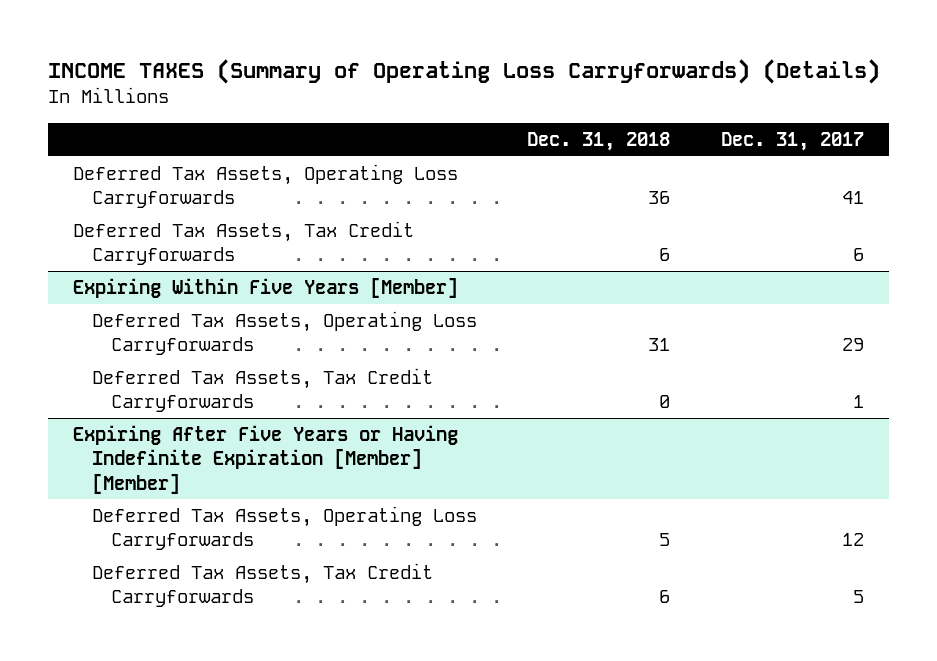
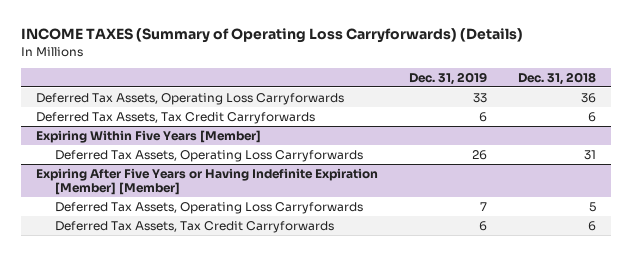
[720,131,864,151] Dec. 31, 2017 -> none
none -> [408,71,487,85] Dec. 31, 2019
[91,368,433,413] Deferred Tax Assets, Tax Credit Carryforwards -> none

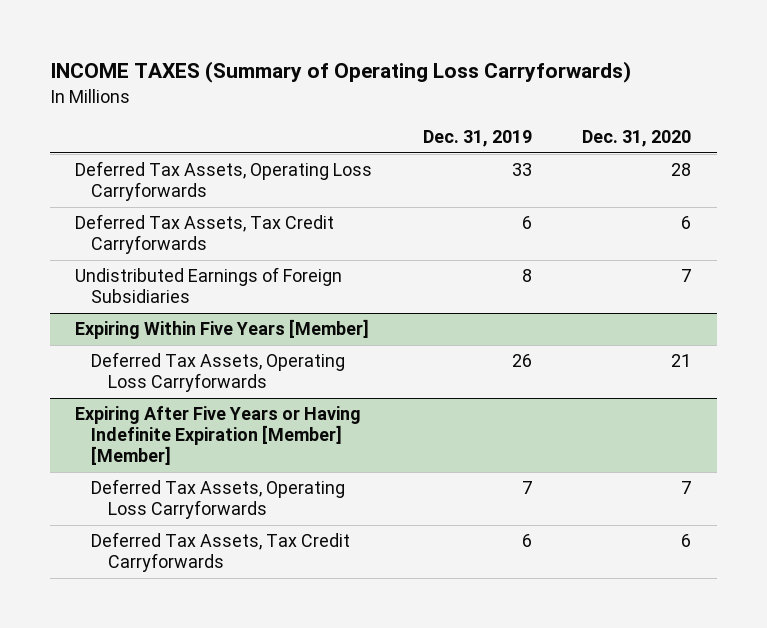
[20,28,523,44] INCOME TAXES (Summary of Operating Loss Carryforwards) (Details) -> [49,61,631,84] INCOME TAXES (Summary of Operating Loss Carryforwards)
[517,71,596,85] Dec. 31, 2018 -> none
none -> [582,130,692,148] Dec. 31, 2020
none -> [75,267,343,304] Undistributed Earnings of Foreign Subsidiaries

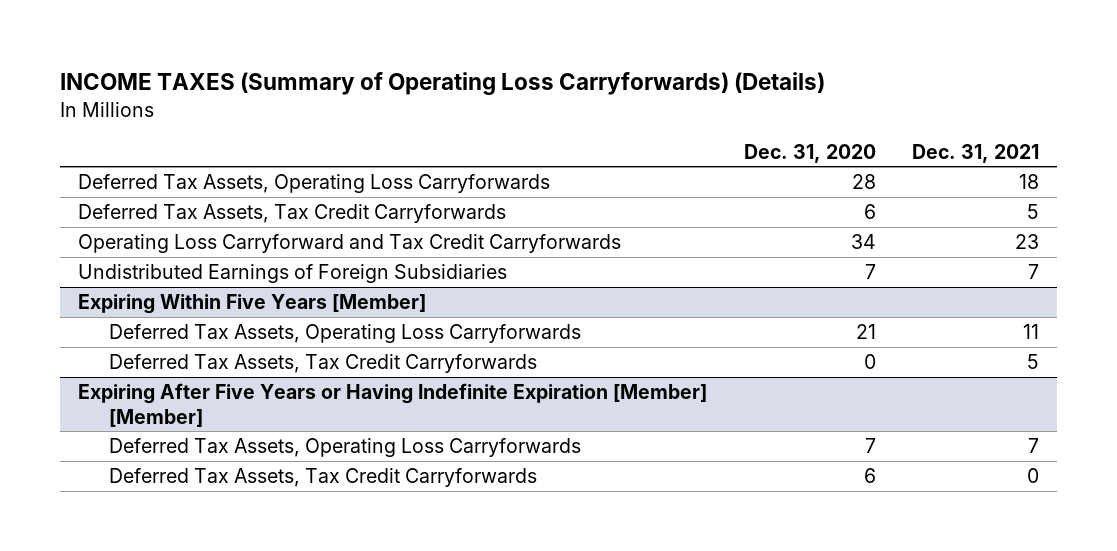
[49,61,631,84] INCOME TAXES (Summary of Operating Loss Carryforwards) -> [60,72,826,96] INCOME TAXES (Summary of Operating Loss Carryforwards) (Details)
[422,130,532,148] Dec. 31, 2019 -> none
none -> [912,143,1040,163] Dec. 31, 2021
none -> [78,234,622,254] Operating Loss Carryforward and Tax Credit Carryforwards
none -> [108,354,537,374] Deferred Tax Assets, Tax Credit Carryforwards

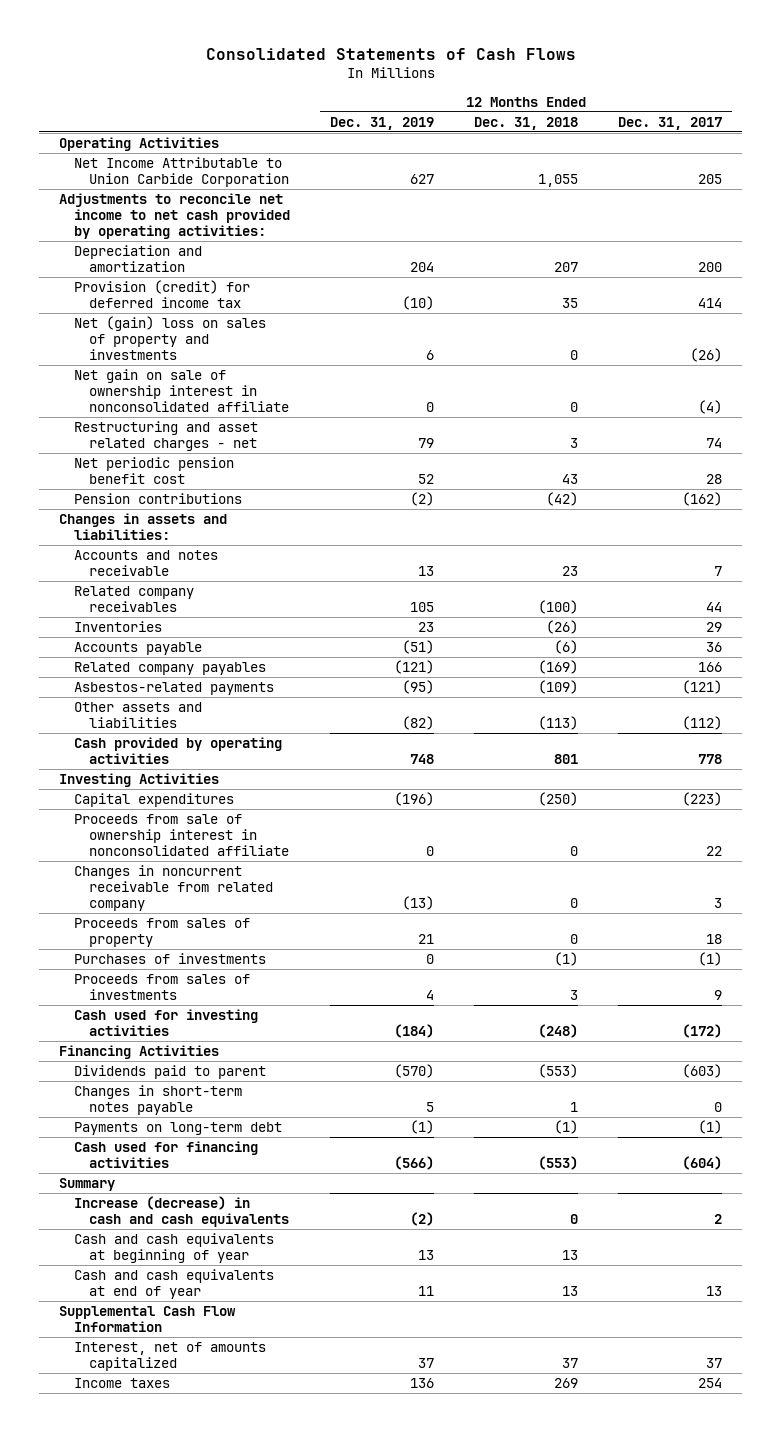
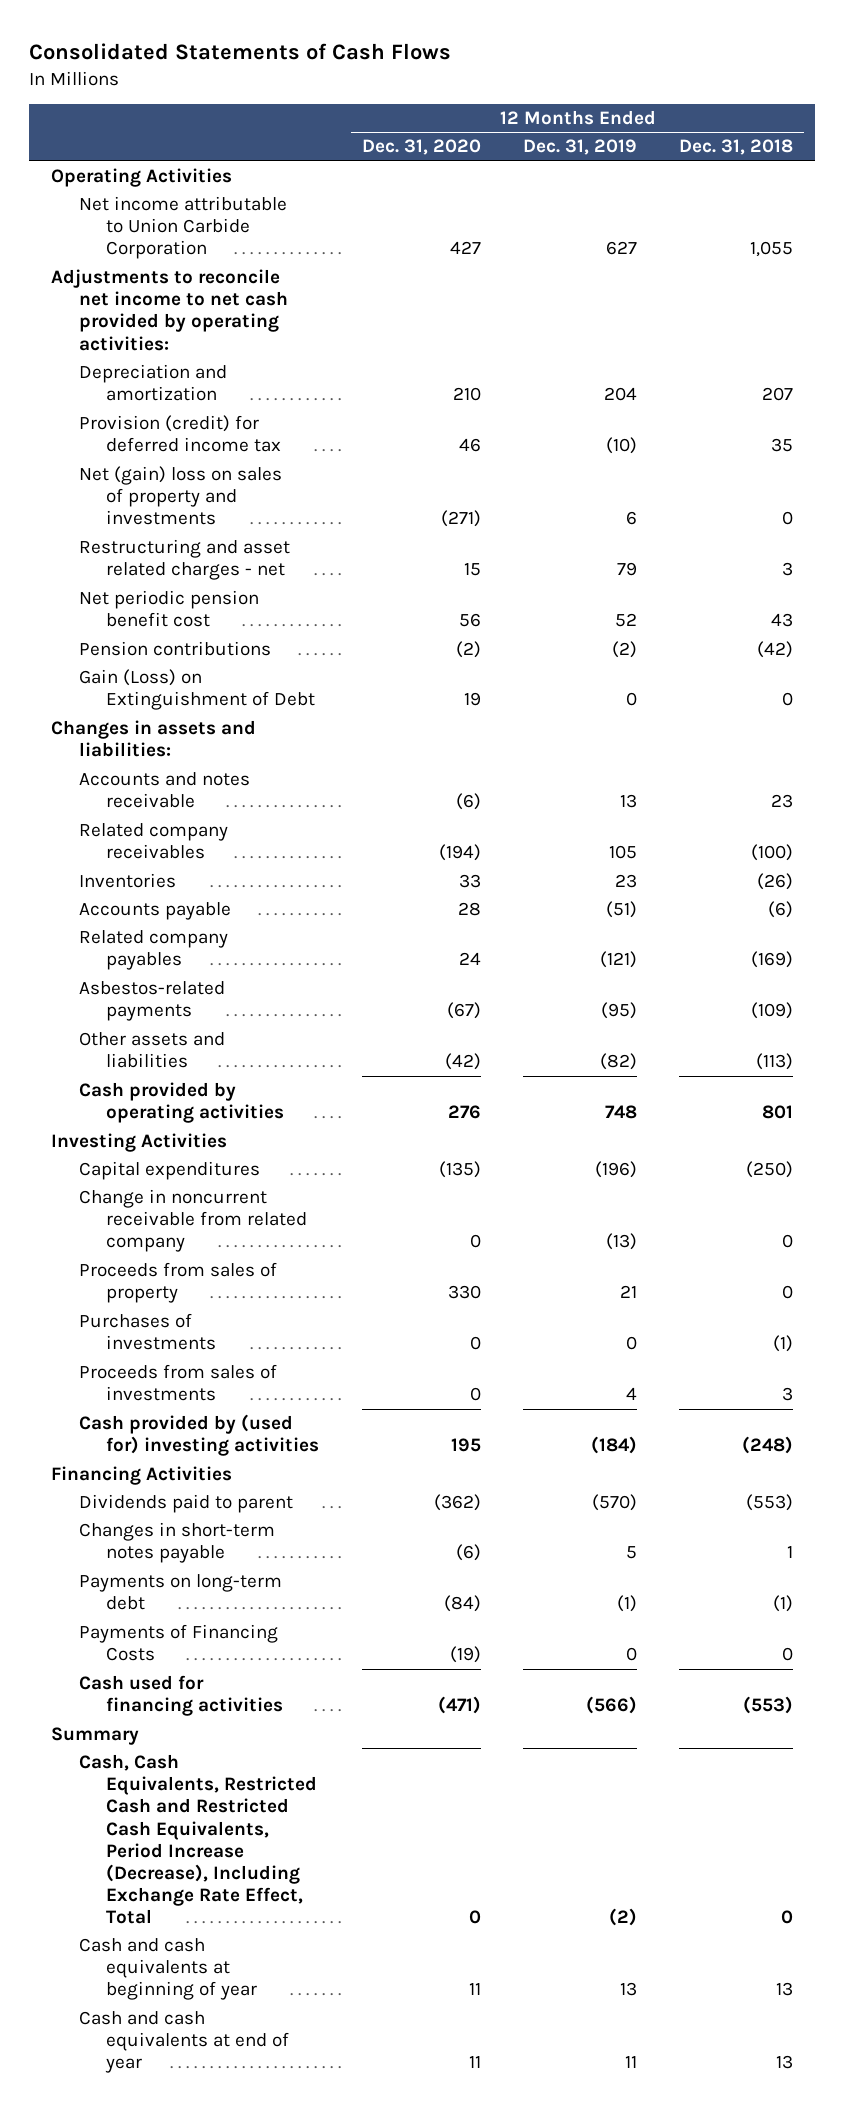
[618,116,723,130] Dec. 31, 2017 -> none
none -> [361,139,481,156] Dec. 31, 2020
[74,156,290,187] Net Income Attributable to Union Carbide Corporation -> [78,196,287,260] Net income attributable to Union Carbide Corporation
[74,368,290,412] Net gain on sale of ownership interest in nonconsolidated affiliate -> none
none -> [78,669,316,711] Gain (Loss) on Extinguishment of Debt
[74,813,290,856] Proceeds from sale of ownership interest in nonconsolidated affiliate -> none
[74,864,274,911] Changes in noncurrent receivable from related company -> [78,1189,308,1253] Change in noncurrent receivable from related company
[74,1008,259,1036] Cash used for investing activities -> [78,1414,320,1457] Cash provided by (used for) investing activities
none -> [78,1624,278,1662] Payments of Financing Costs
[74,1195,290,1227] Increase (decrease) in cash and cash equivalents -> none
none -> [78,1754,318,1924] Cash, Cash Equivalents, Restricted Cash and Restricted Cash Equivalents, Period Increase (Decrease), Including Exchange Rate Effect, Total
[59,1305,237,1332] Supplemental Cash Flow Information -> none
[74,1341,267,1371] Interest, net of amounts capitalized -> none
[74,1377,171,1388] Income taxes -> none

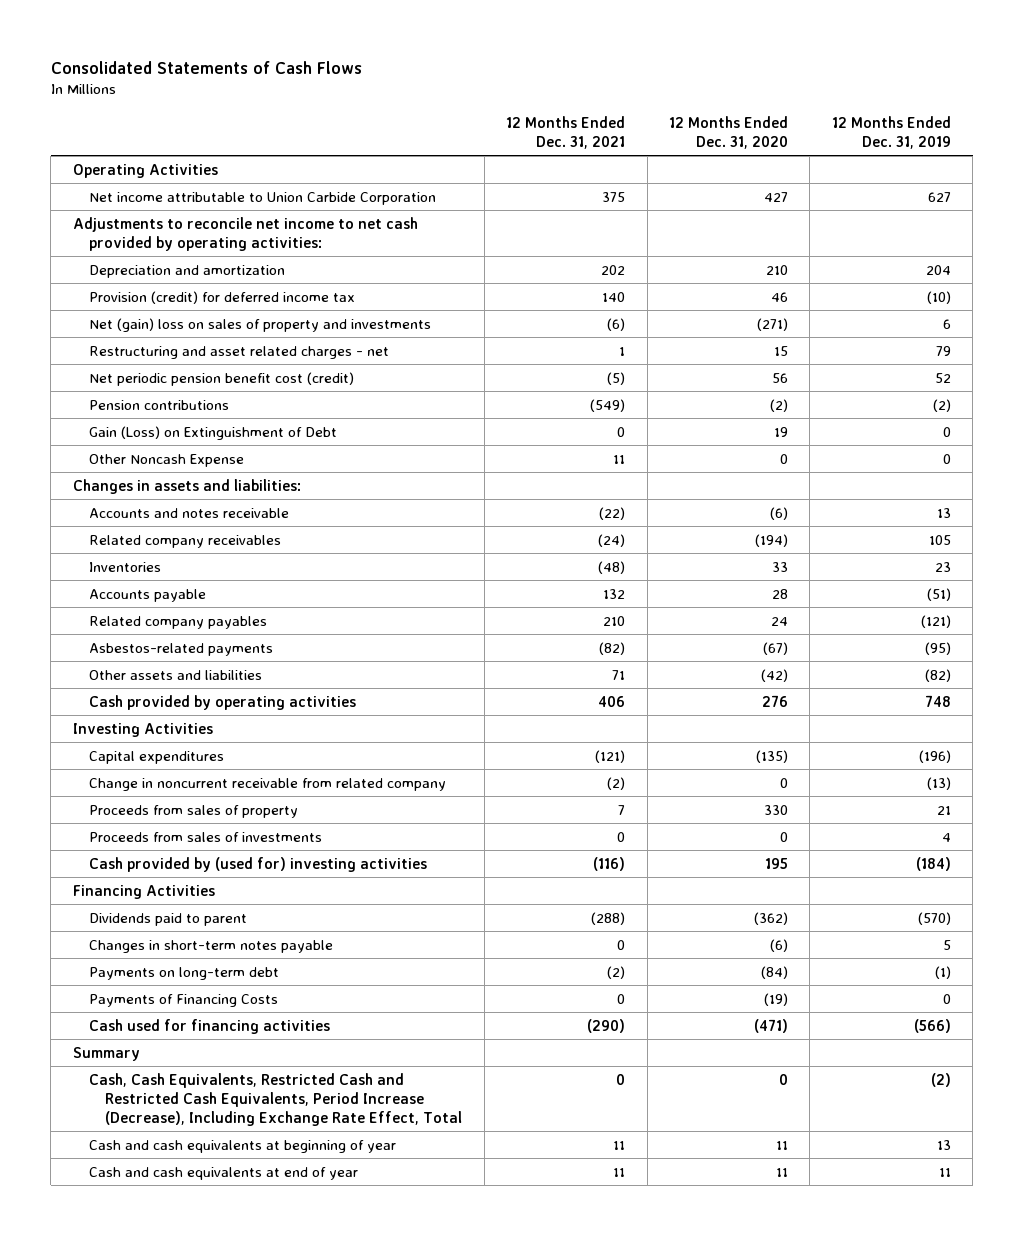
[679,139,794,156] Dec. 31, 2018 -> none
none -> [506,115,626,149] 12 Months Ended Dec. 31, 2021
[78,590,259,628] Net periodic pension benefit cost -> [89,371,355,386] Net periodic pension benefit cost (credit)
none -> [89,453,245,467] Other Noncash Expense
[78,1313,217,1351] Purchases of investments -> none

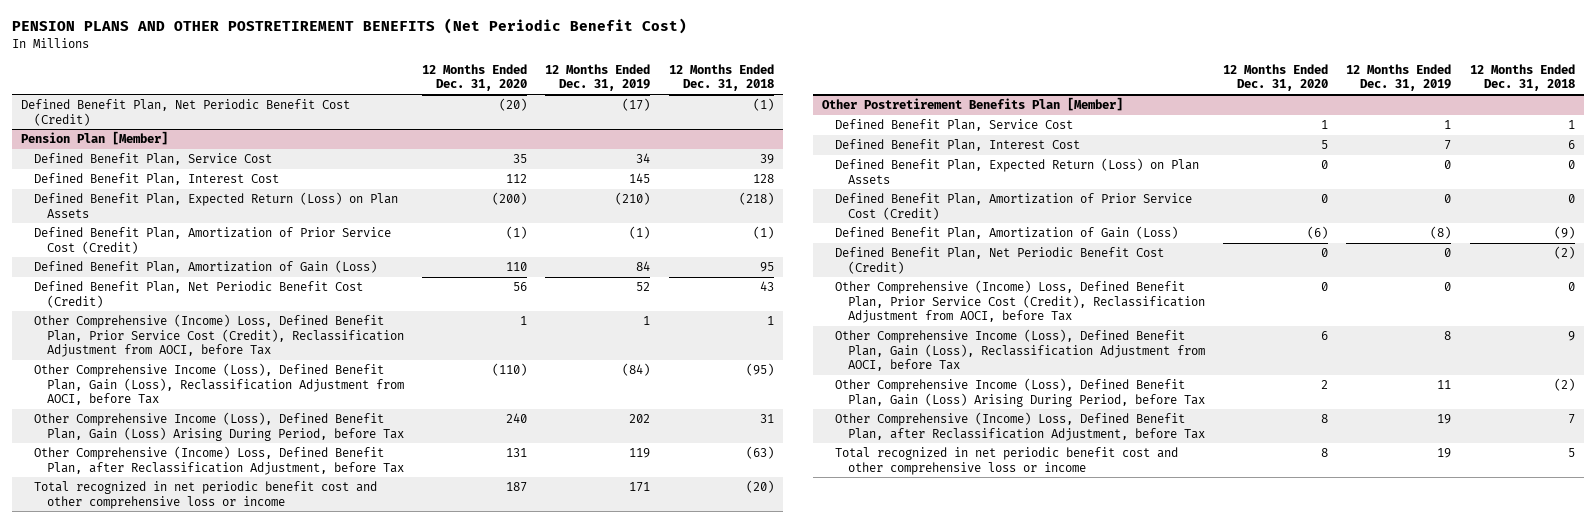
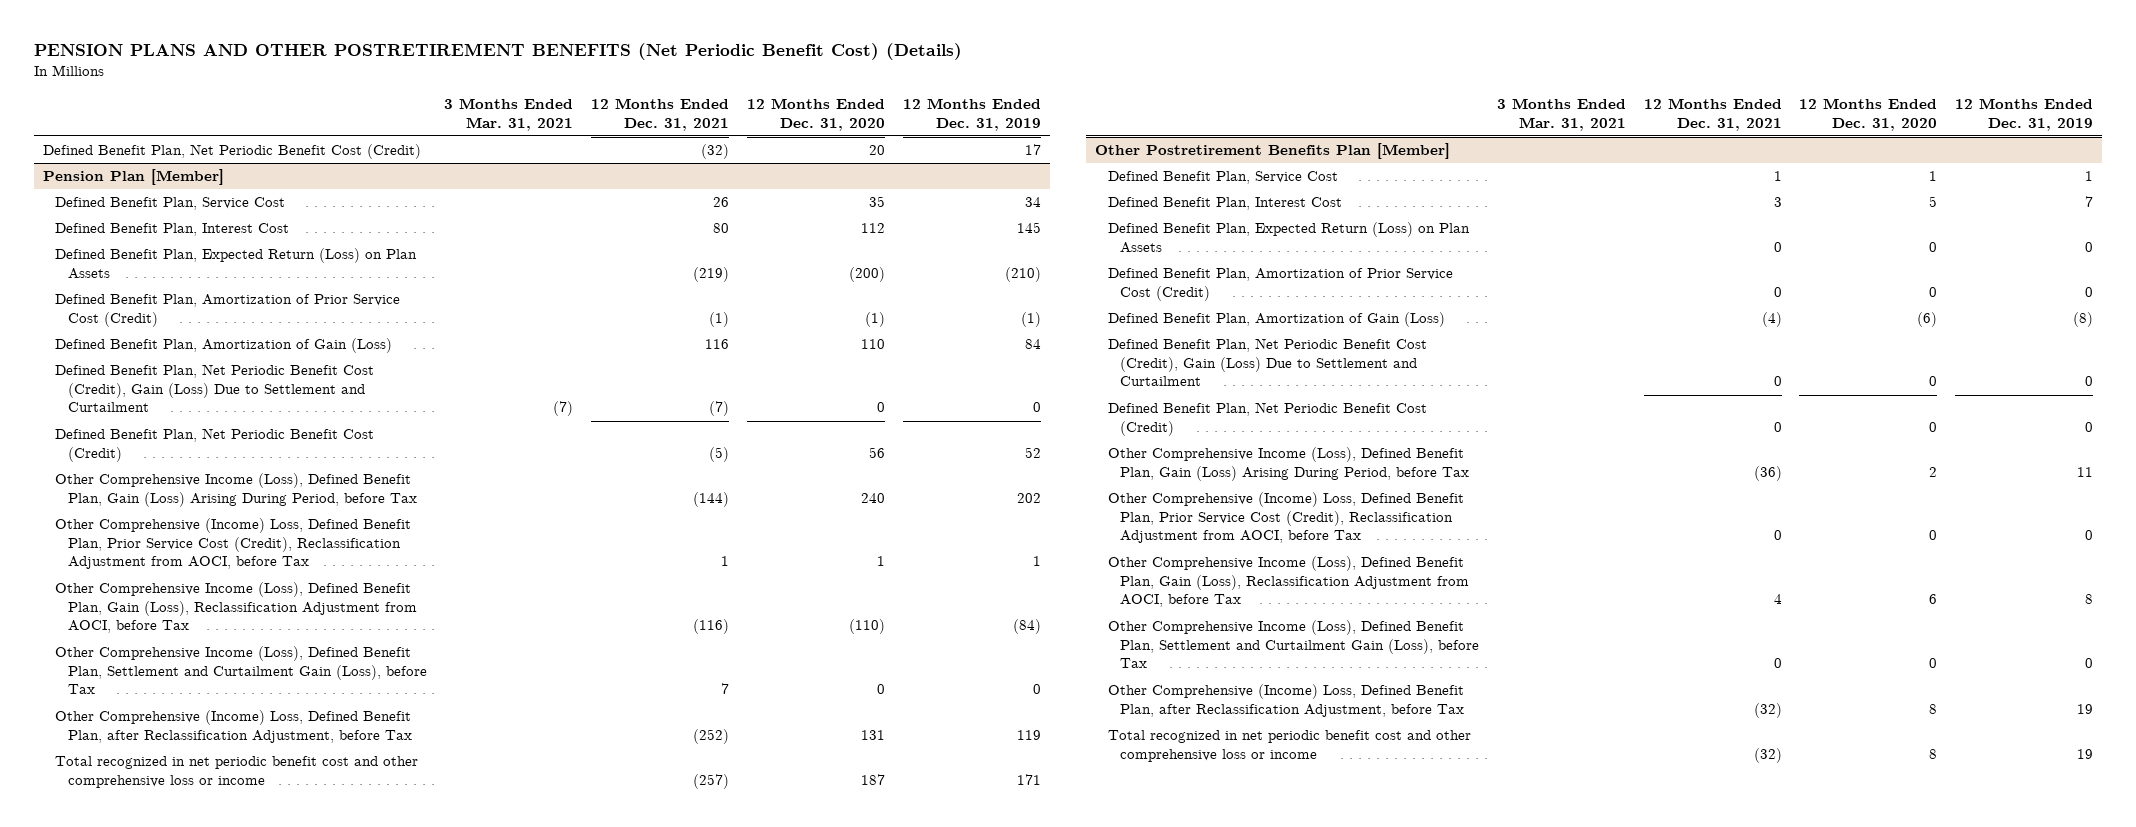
[12,18,688,35] PENSION PLANS AND OTHER POSTRETIREMENT BENEFITS (Net Periodic Benefit Cost) -> [33,43,962,61] PENSION PLANS AND OTHER POSTRETIREMENT BENEFITS (Net Periodic Benefit Cost) (Details)
[668,64,774,92] 12 Months Ended Dec. 31, 2018 -> none
none -> [444,97,574,131] 3 Months Ended Mar. 31, 2021
none -> [591,97,730,131] 12 Months Ended Dec. 31, 2021
[499,98,528,112] (20) -> [868,145,885,156] 20
[622,98,651,112] (17) -> [1024,144,1041,156] 17
none -> [55,364,375,413] Defined Benefit Plan, Net Periodic Benefit Cost (Credit), Gain (Loss) Due to Settlement and Curtailment
[34,412,405,441] Other Comprehensive Income (Loss), Defined Benefit Plan, Gain (Loss) Arising During Period, before Tax -> [55,473,417,507] Other Comprehensive Income (Loss), Defined Benefit Plan, Gain (Loss) Arising During Period, before Tax
none -> [55,646,427,695] Other Comprehensive Income (Loss), Defined Benefit Plan, Settlement and Curtailment Gain (Loss), before Tax
none -> [1107,338,1427,387] Defined Benefit Plan, Net Periodic Benefit Cost (Credit), Gain (Loss) Due to Settlement and Curtailment
[835,378,1206,407] Other Comprehensive Income (Loss), Defined Benefit Plan, Gain (Loss) Arising During Period, before Tax -> [1107,447,1470,481] Other Comprehensive Income (Loss), Defined Benefit Plan, Gain (Loss) Arising During Period, before Tax
none -> [1107,620,1480,669] Other Comprehensive Income (Loss), Defined Benefit Plan, Settlement and Curtailment Gain (Loss), before Tax

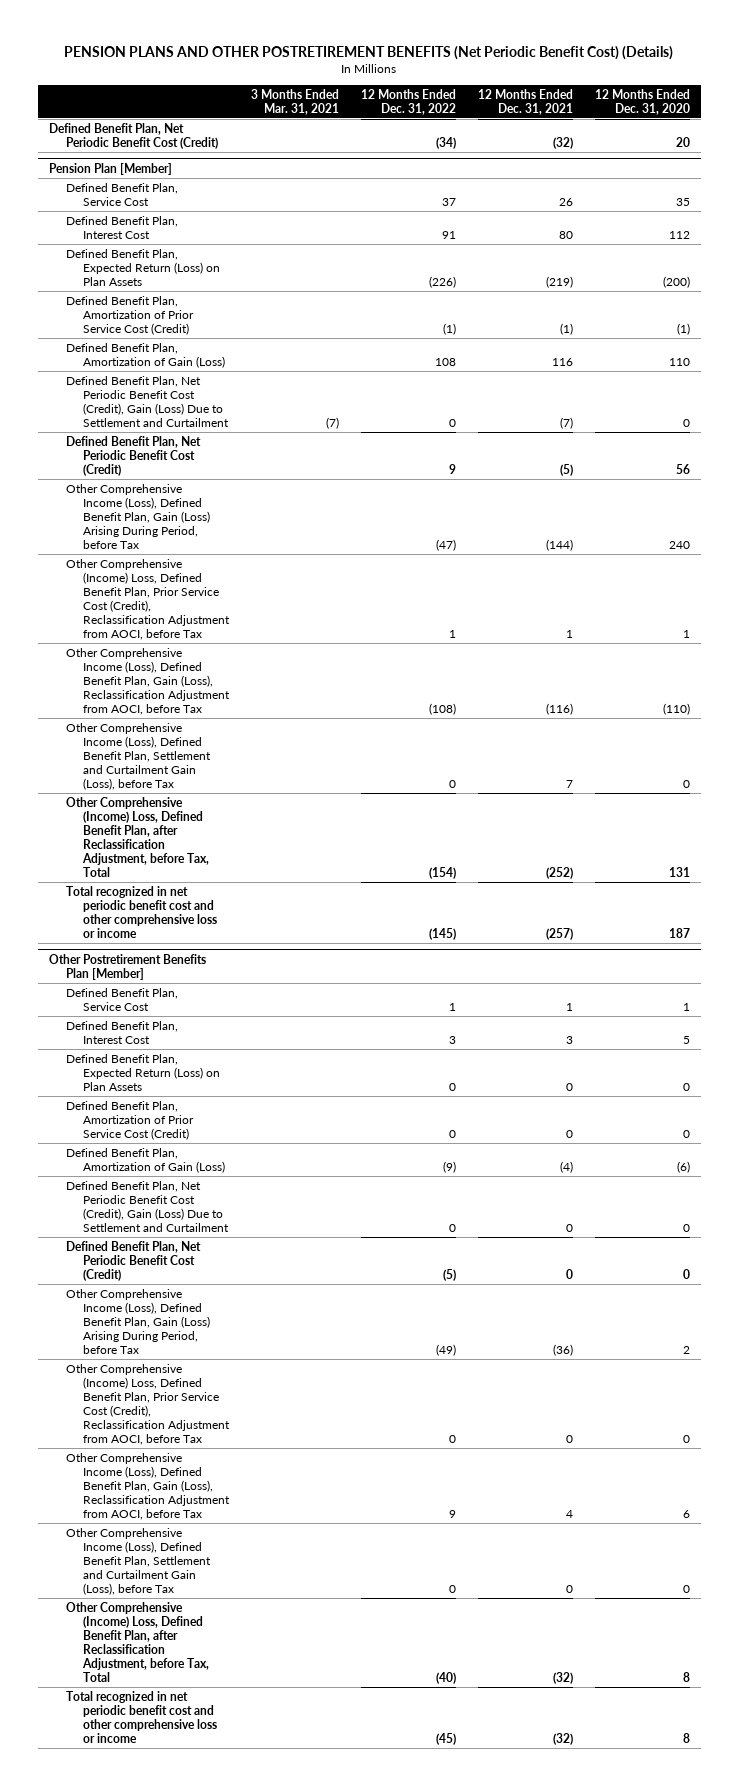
[902,97,1041,131] 12 Months Ended Dec. 31, 2019 -> none
none -> [361,88,457,115] 12 Months Ended Dec. 31, 2022
[55,710,412,743] Other Comprehensive (Income) Loss, Defined Benefit Plan, after Reclassification Adjustment, before Tax -> [66,796,210,877] Other Comprehensive (Income) Loss, Defined Benefit Plan, after Reclassification Adjustment, before Tax, Total
[1107,684,1465,717] Other Comprehensive (Income) Loss, Defined Benefit Plan, after Reclassification Adjustment, before Tax -> [66,1601,210,1682] Other Comprehensive (Income) Loss, Defined Benefit Plan, after Reclassification Adjustment, before Tax, Total

